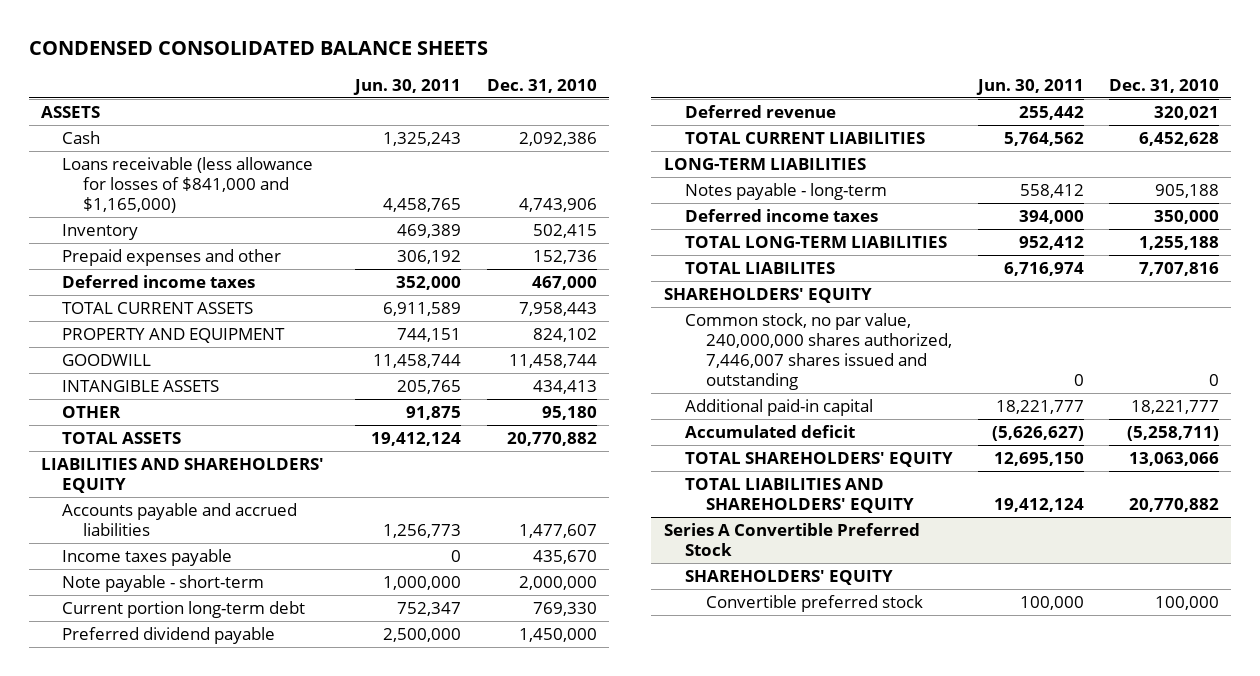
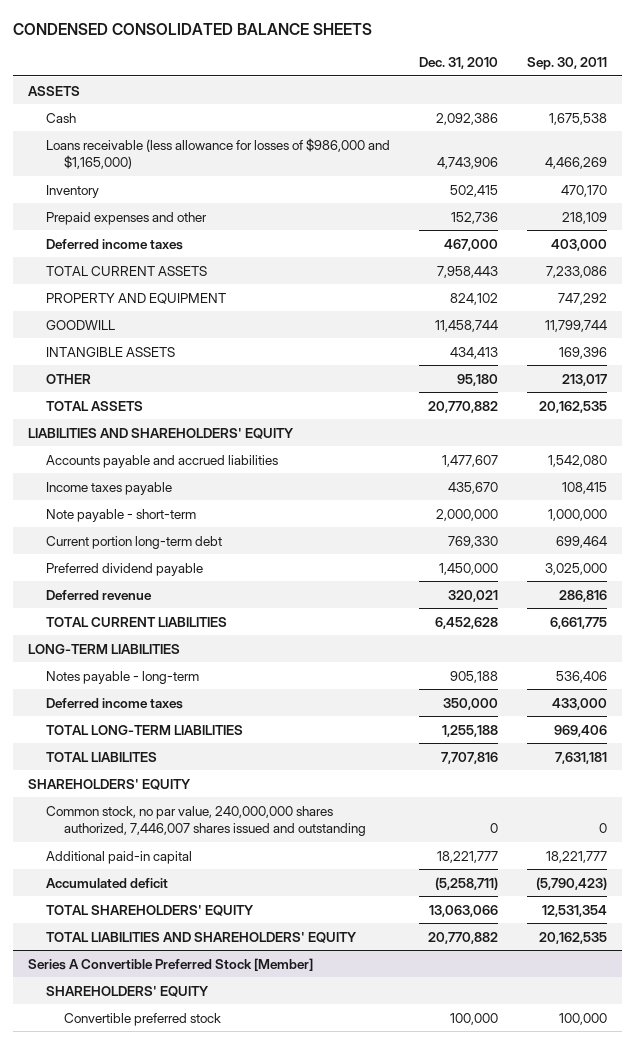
[353,78,462,95] Jun. 30, 2011 -> none
none -> [527,57,608,71] Sep. 30, 2011
[62,157,314,214] Loans receivable (less allowance for losses of $841,000 and $1,165,000) -> [46,137,391,170] Loans receivable (less allowance for losses of $986,000 and $1,165,000)
[663,523,920,557] Series A Convertible Preferred Stock -> [27,957,313,971] Series A Convertible Preferred Stock [Member]

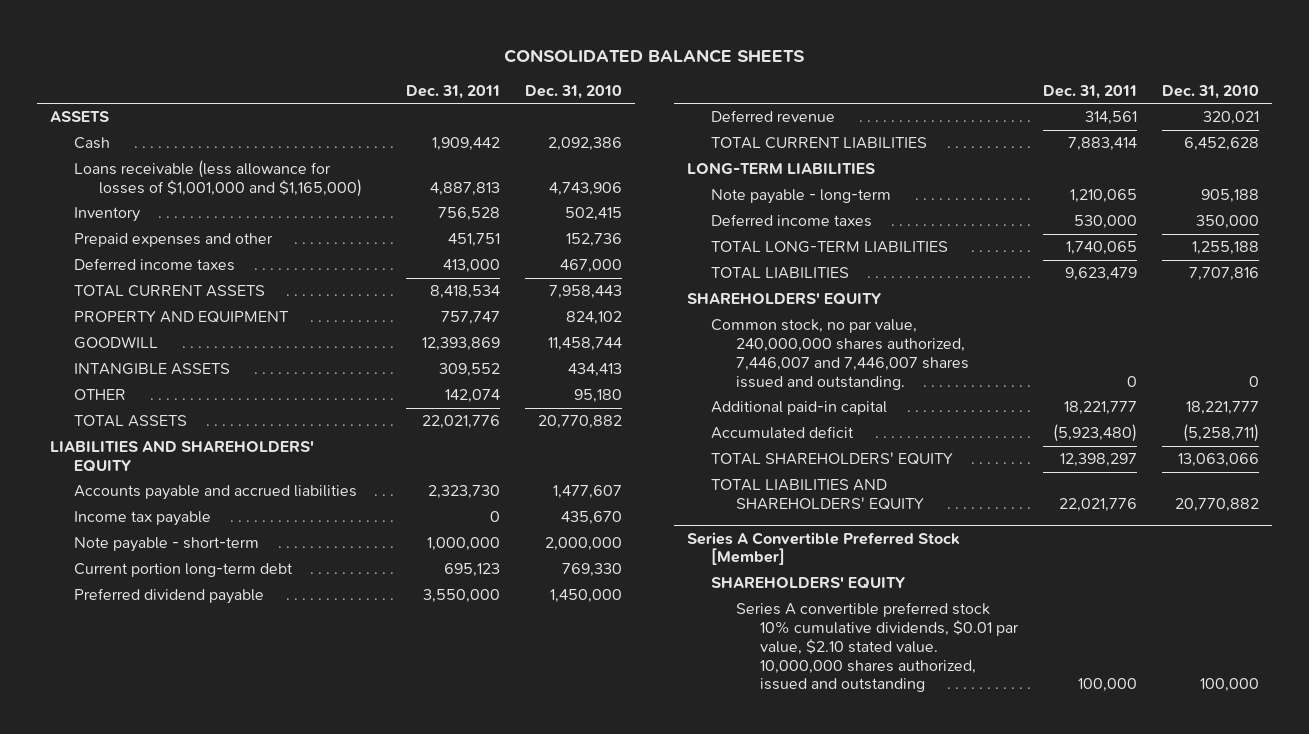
[13,22,373,35] CONDENSED CONSOLIDATED BALANCE SHEETS -> [504,48,806,63] CONSOLIDATED BALANCE SHEETS
[527,57,608,71] Sep. 30, 2011 -> none
none -> [406,84,501,99] Dec. 31, 2011
[46,137,391,170] Loans receivable (less allowance for losses of $986,000 and $1,165,000) -> [74,160,362,197] Loans receivable (less allowance for losses of $1,001,000 and $1,165,000)
[46,481,173,495] Income taxes payable -> [74,511,212,527] Income tax payable
[46,670,200,684] Notes payable - long-term -> [711,189,892,205] Note payable - long-term
[46,751,158,762] TOTAL LIABILITES -> [711,267,850,280] TOTAL LIABILITIES
[46,805,367,837] Common stock, no par value, 240,000,000 shares authorized, 7,446,007 shares issued and outstanding -> [711,319,969,390] Common stock, no par value, 240,000,000 shares authorized, 7,446,007 and 7,446,007 shares issued and outstanding.
[64,1012,222,1026] Convertible preferred stock -> [735,602,1020,693] Series A convertible preferred stock 10% cumulative dividends, $0.01 par value, $2.10 stated value. 10,000,000 shares authorized, issued and outstanding

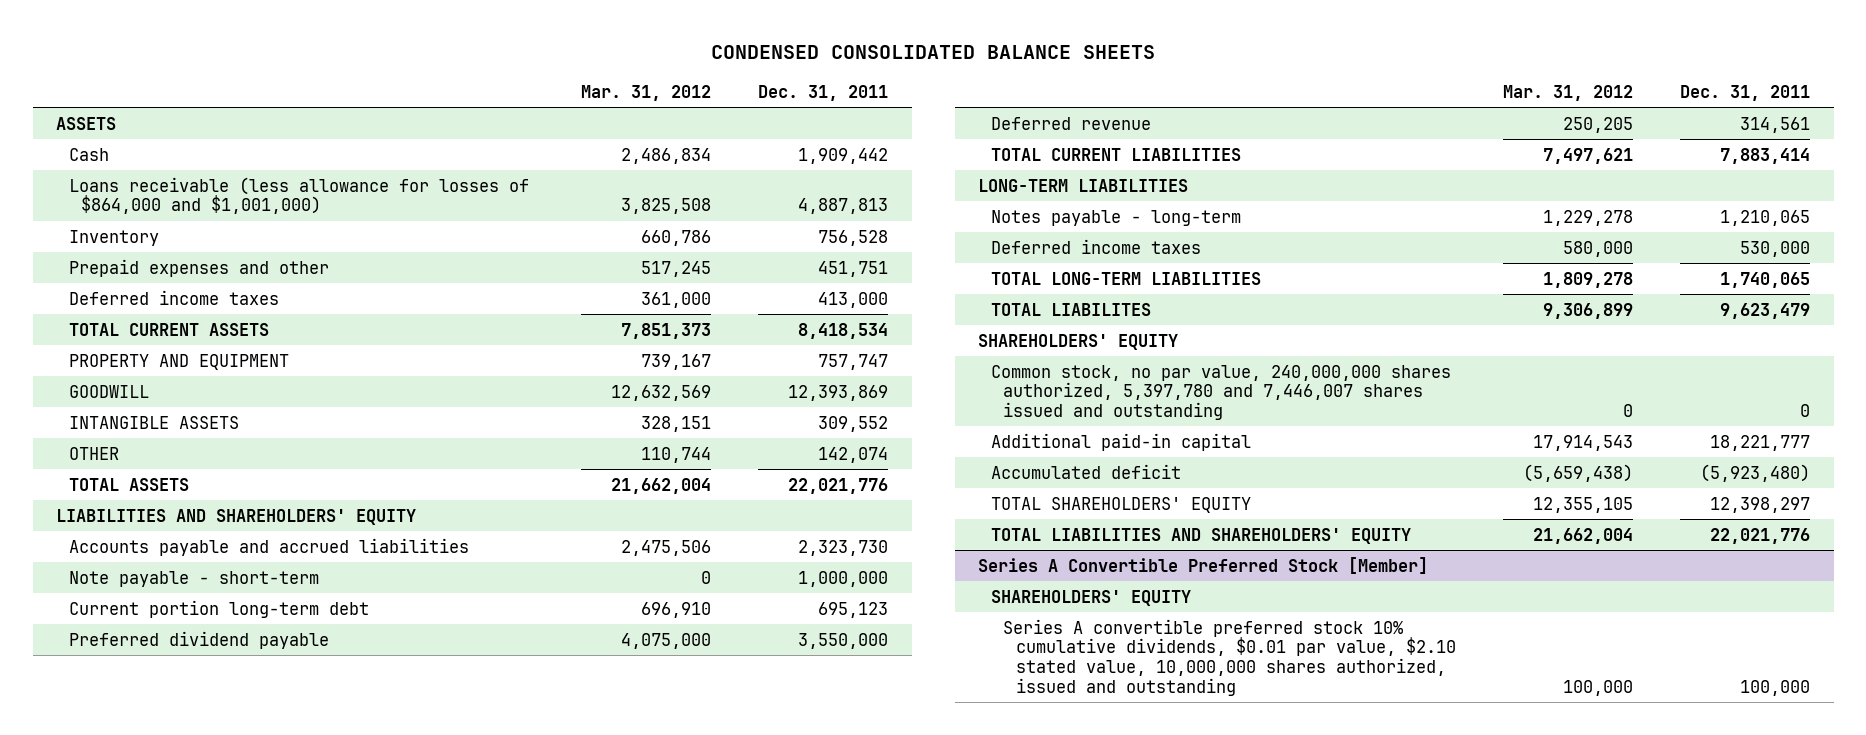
[504,48,806,63] CONSOLIDATED BALANCE SHEETS -> [711,45,1156,60] CONDENSED CONSOLIDATED BALANCE SHEETS
[525,84,623,99] Dec. 31, 2010 -> none
none -> [581,85,712,102] Mar. 31, 2012
[74,160,362,197] Loans receivable (less allowance for losses of $1,001,000 and $1,165,000) -> [68,176,529,215] Loans receivable (less allowance for losses of $864,000 and $1,001,000)
[74,511,212,527] Income tax payable -> none
[711,189,892,205] Note payable - long-term -> [990,209,1241,226] Notes payable - long-term
[711,267,850,280] TOTAL LIABILITIES -> [990,302,1151,316] TOTAL LIABILITES
[711,319,969,390] Common stock, no par value, 240,000,000 shares authorized, 7,446,007 and 7,446,007 shares issued and outstanding. -> [990,364,1451,421] Common stock, no par value, 240,000,000 shares authorized, 5,397,780 and 7,446,007 shares issued and outstanding
[735,602,1020,693] Series A convertible preferred stock 10% cumulative dividends, $0.01 par value, $2.10 stated value. 10,000,000 shares authorized, issued and outstanding -> [1003,618,1456,696] Series A convertible preferred stock 10% cumulative dividends, $0.01 par value, $2.10 stated value, 10,000,000 shares authorized, issued and outstanding

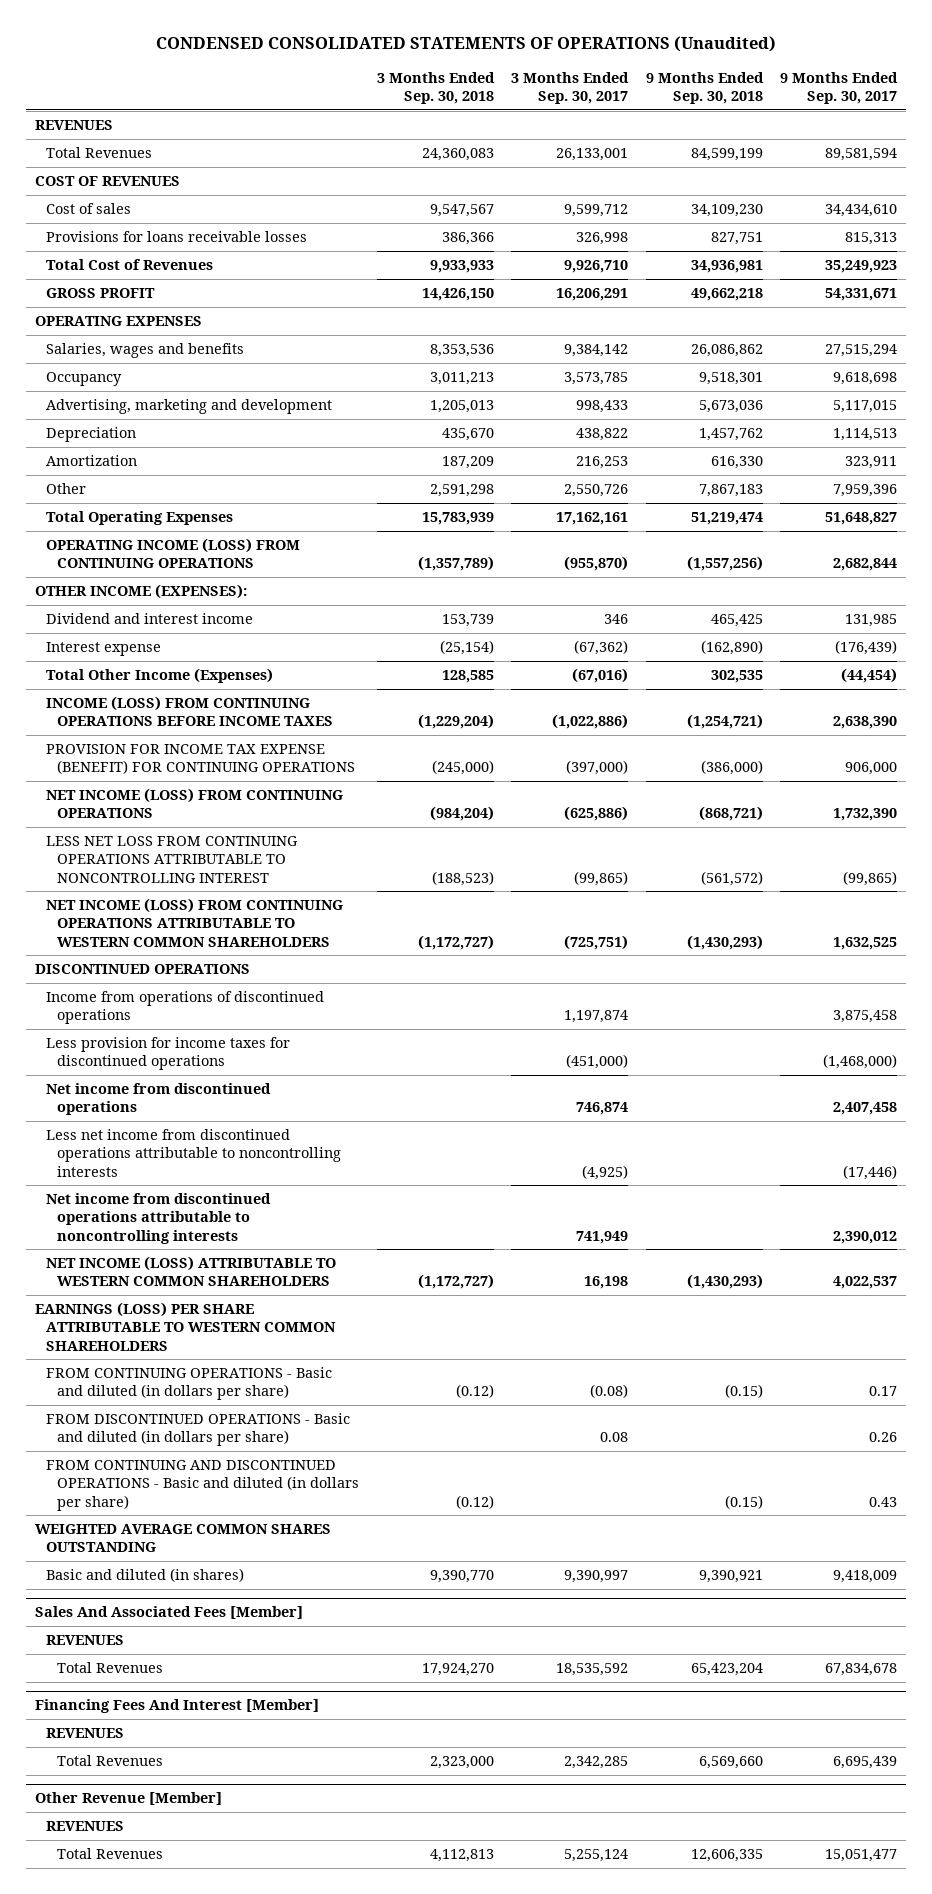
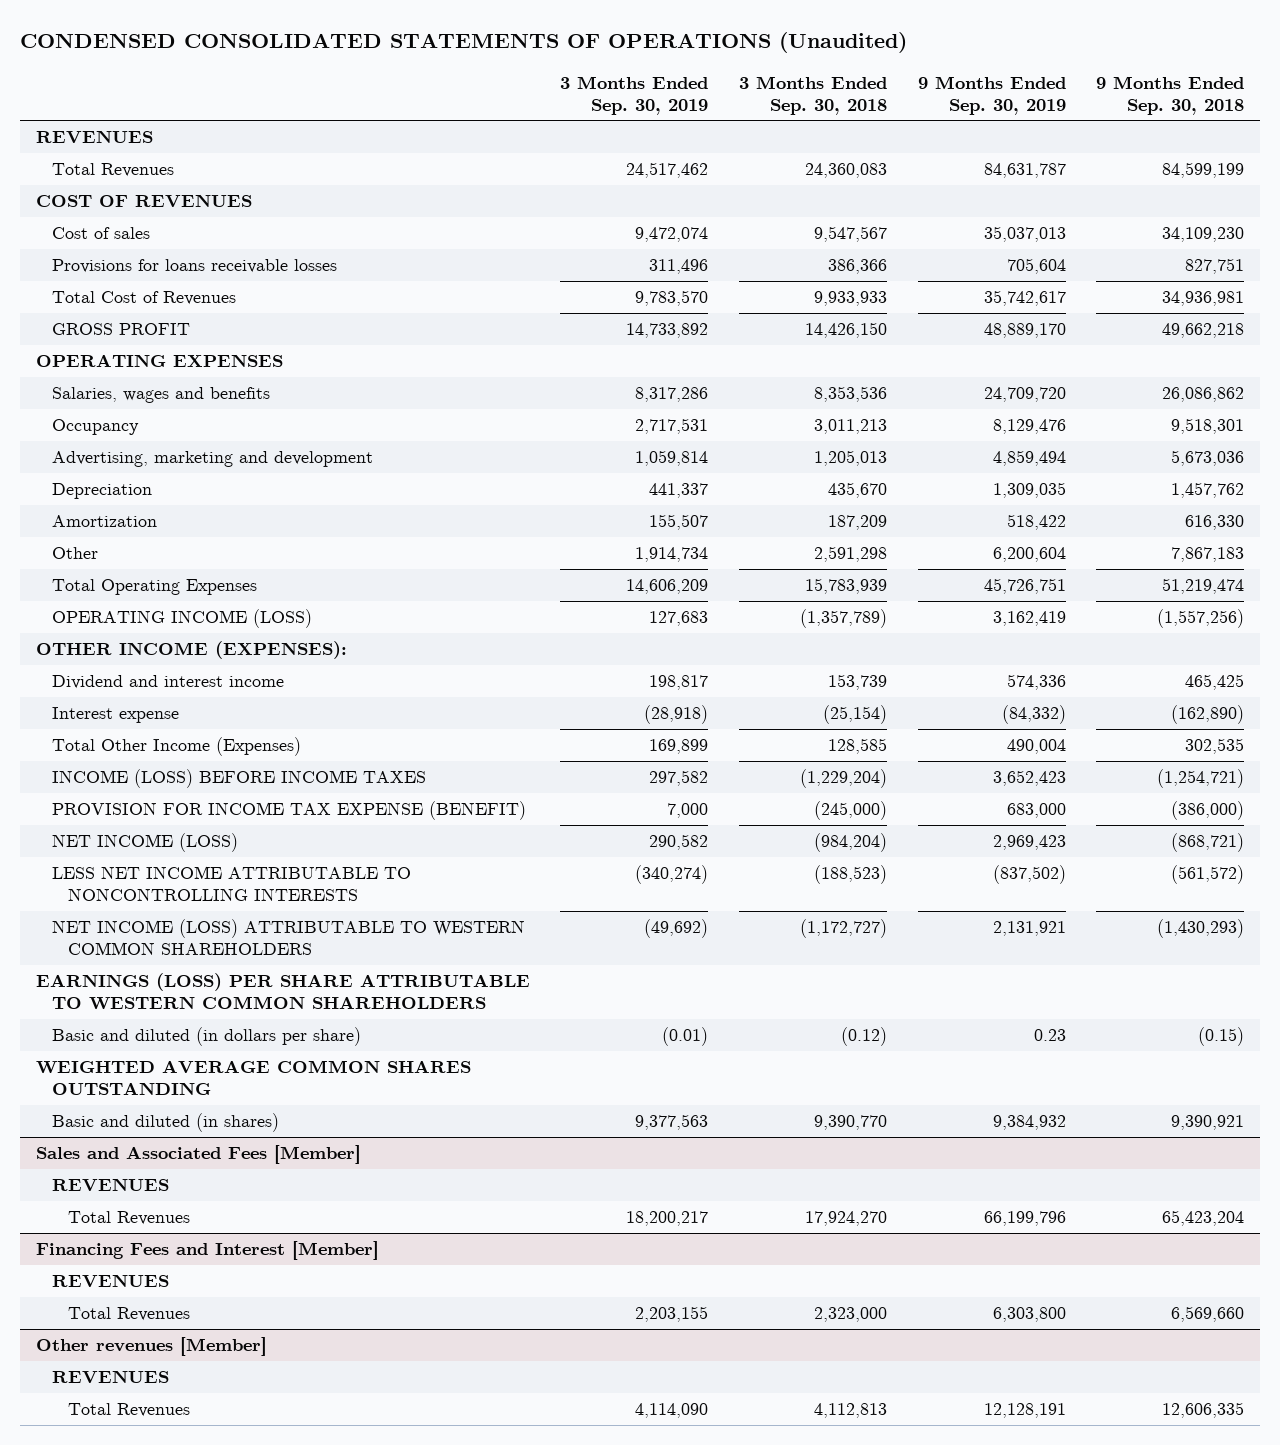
[511,71,630,104] 3 Months Ended Sep. 30, 2017 -> none
[780,71,899,104] 9 Months Ended Sep. 30, 2017 -> none
none -> [560,75,709,115] 3 Months Ended Sep. 30, 2019
none -> [917,75,1066,115] 9 Months Ended Sep. 30, 2019
[46,538,301,569] OPERATING INCOME (LOSS) FROM CONTINUING OPERATIONS -> [51,609,312,629] OPERATING INCOME (LOSS)
[46,898,344,947] NET INCOME (LOSS) FROM CONTINUING OPERATIONS ATTRIBUTABLE TO WESTERN COMMON SHAREHOLDERS -> none
[35,964,251,975] DISCONTINUED OPERATIONS -> none
[46,991,325,1025] Income from operations of discontinued operations -> none
[46,1037,291,1071] Less provision for income taxes for discontinued operations -> none
[46,1083,272,1116] Net income from discontinued operations -> none
[46,1129,342,1177] Less net income from discontinued operations attributable to noncontrolling interests -> none
[46,1193,272,1244] Net income from discontinued operations attributable to noncontrolling interests -> none
[46,696,334,727] INCOME (LOSS) FROM CONTINUING OPERATIONS BEFORE INCOME TAXES -> [51,769,426,789] INCOME (LOSS) BEFORE INCOME TAXES
[46,744,356,775] PROVISION FOR INCOME TAX EXPENSE (BENEFIT) FOR CONTINUING OPERATIONS -> [51,801,526,821] PROVISION FOR INCOME TAX EXPENSE (BENEFIT)
[46,788,344,819] NET INCOME (LOSS) FROM CONTINUING OPERATIONS -> [51,833,238,853] NET INCOME (LOSS)
[46,836,299,883] LESS NET LOSS FROM CONTINUING OPERATIONS ATTRIBUTABLE TO NONCONTROLLING INTEREST -> [51,866,411,902] LESS NET INCOME ATTRIBUTABLE TO NONCONTROLLING INTERESTS
[46,1367,333,1401] FROM CONTINUING OPERATIONS - Basic and diluted (in dollars per share) -> none
[46,1413,351,1447] FROM DISCONTINUED OPERATIONS - Basic and diluted (in dollars per share) -> none
[46,1460,360,1511] FROM CONTINUING AND DISCONTINUED OPERATIONS - Basic and diluted (in dollars per share) -> [51,1027,361,1047] Basic and diluted (in dollars per share)
[35,1606,304,1620] Sales And Associated Fees [Member] -> [35,1145,361,1165] Sales and Associated Fees [Member]
[35,1699,320,1714] Financing Fees And Interest [Member] -> [35,1241,379,1261] Financing Fees and Interest [Member]
[35,1792,223,1806] Other Revenue [Member] -> [35,1337,267,1357] Other revenues [Member]

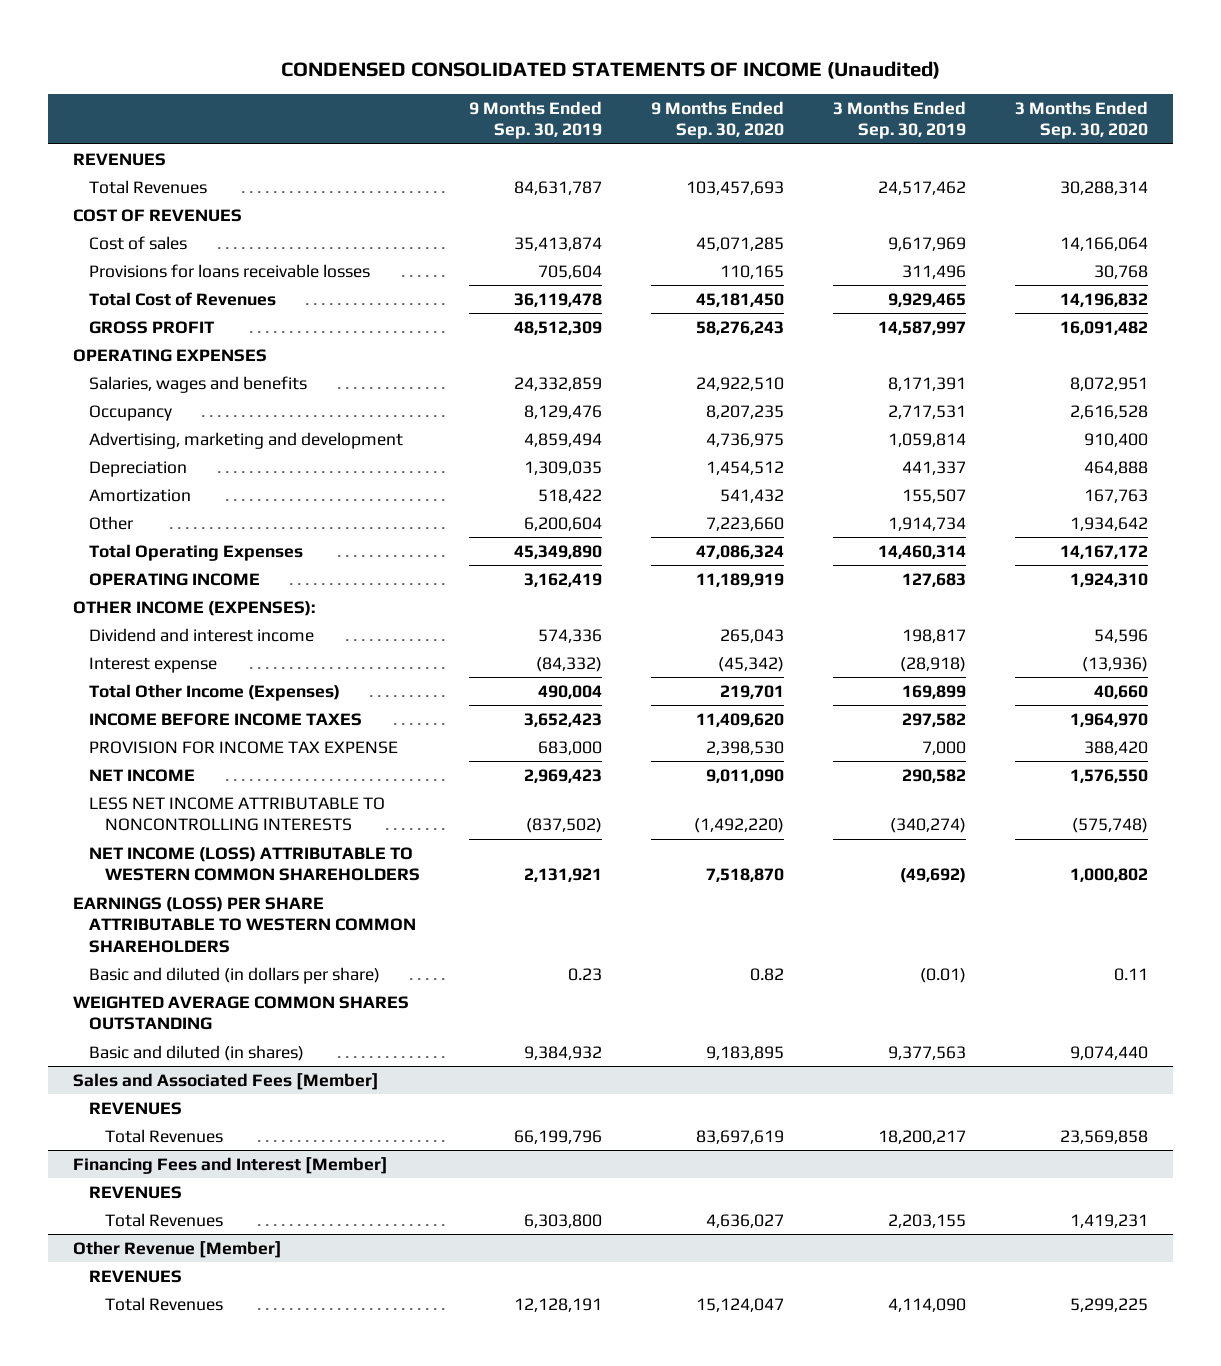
[20,32,908,54] CONDENSED CONSOLIDATED STATEMENTS OF OPERATIONS (Unaudited) -> [280,60,940,79] CONDENSED CONSOLIDATED STATEMENTS OF INCOME (Unaudited)
[738,75,887,115] 3 Months Ended Sep. 30, 2018 -> none
[1096,75,1245,115] 9 Months Ended Sep. 30, 2018 -> none
none -> [651,100,785,140] 9 Months Ended Sep. 30, 2020
none -> [1015,100,1149,140] 3 Months Ended Sep. 30, 2020
[635,227,709,243] 9,472,074 -> [888,236,967,251] 9,617,969
[983,226,1066,243] 35,037,013 -> [514,236,603,251] 35,413,874
[635,290,709,307] 9,783,570 -> [888,292,967,307] 9,929,465
[983,290,1066,307] 35,742,617 -> [514,292,603,307] 36,119,478
[626,323,709,339] 14,733,892 -> [878,320,967,335] 14,587,997
[983,323,1066,339] 48,889,170 -> [514,320,603,335] 48,512,309
[635,387,709,403] 8,317,286 -> [888,376,967,391] 8,171,391
[983,387,1066,403] 24,709,720 -> [514,376,603,391] 24,332,859
[626,579,709,595] 14,606,209 -> [878,544,967,559] 14,460,314
[983,578,1066,595] 45,726,751 -> [514,544,603,559] 45,349,890
[51,609,312,629] OPERATING INCOME (LOSS) -> [89,572,261,586] OPERATING INCOME
[51,769,426,789] INCOME (LOSS) BEFORE INCOME TAXES -> [89,712,363,726] INCOME BEFORE INCOME TAXES
[51,801,526,821] PROVISION FOR INCOME TAX EXPENSE (BENEFIT) -> [89,740,399,754] PROVISION FOR INCOME TAX EXPENSE
[51,833,238,853] NET INCOME (LOSS) -> [89,768,196,782] NET INCOME
[35,1337,267,1357] Other revenues [Member] -> [73,1240,283,1258] Other Revenue [Member]

